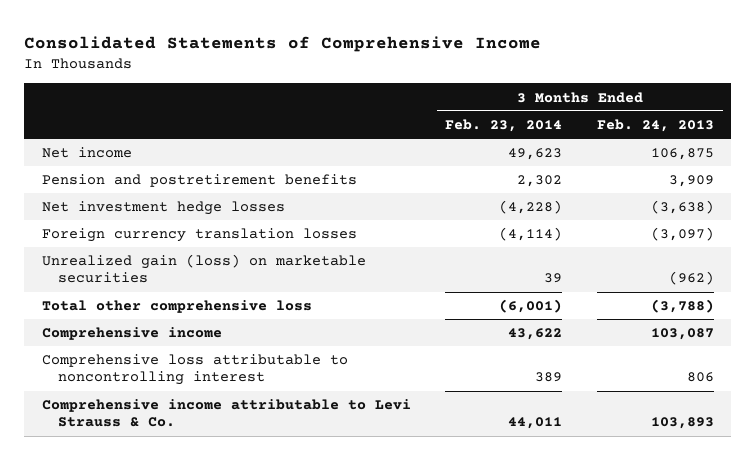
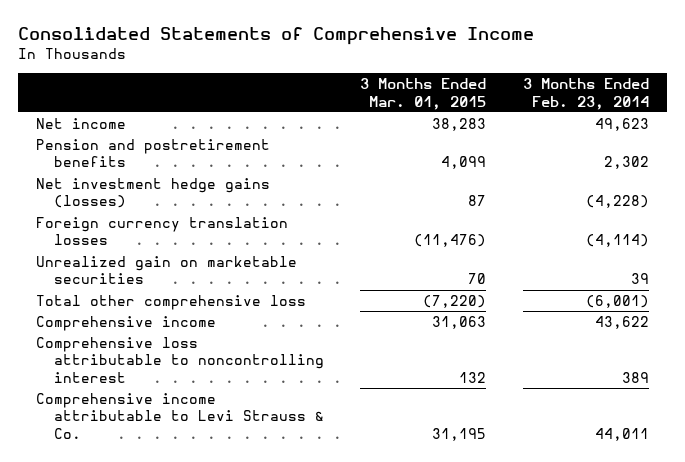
[596,118,714,132] Feb. 24, 2013 -> none
none -> [360,78,487,110] 3 Months Ended Mar. 01, 2015
[41,201,285,216] Net investment hedge losses -> [36,178,271,209] Net investment hedge gains (losses)
[41,254,366,284] Unrealized gain (loss) on marketable securities -> [36,256,298,285] Unrealized gain on marketable securities

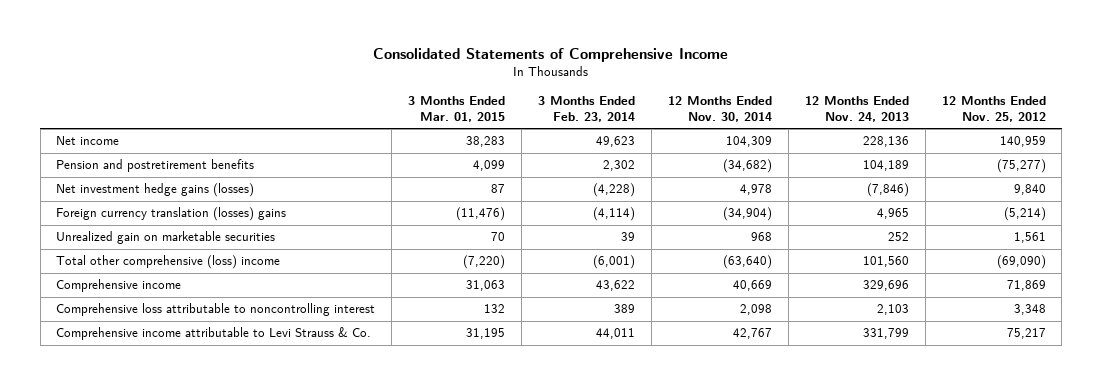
none -> [667,95,772,122] 12 Months Ended Nov. 30, 2014
none -> [804,95,909,122] 12 Months Ended Nov. 24, 2013
none -> [941,95,1046,122] 12 Months Ended Nov. 25, 2012
[36,217,289,246] Foreign currency translation losses -> [56,207,287,222] Foreign currency translation (losses) gains
[36,295,307,311] Total other comprehensive loss -> [56,255,281,270] Total other comprehensive (loss) income

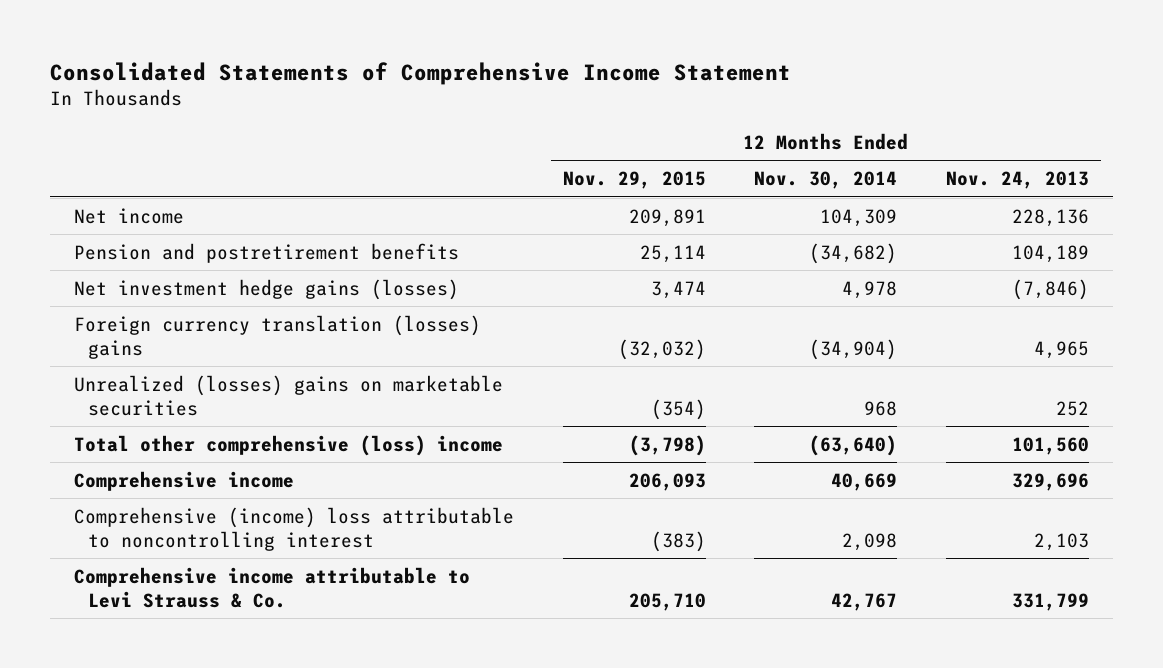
[372,48,728,63] Consolidated Statements of Comprehensive Income -> [50,61,792,85] Consolidated Statements of Comprehensive Income Statement
[408,95,506,122] 3 Months Ended Mar. 01, 2015 -> none
[538,95,636,122] 3 Months Ended Feb. 23, 2014 -> none
[941,95,1046,122] 12 Months Ended Nov. 25, 2012 -> none
none -> [562,171,706,190] Nov. 29, 2015
[56,231,276,245] Unrealized gain on marketable securities -> [74,374,504,416] Unrealized (losses) gains on marketable securities
[56,303,376,317] Comprehensive loss attributable to noncontrolling interest -> [74,506,515,551] Comprehensive (income) loss attributable to noncontrolling interest

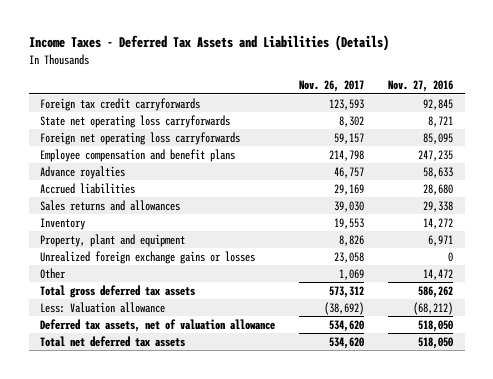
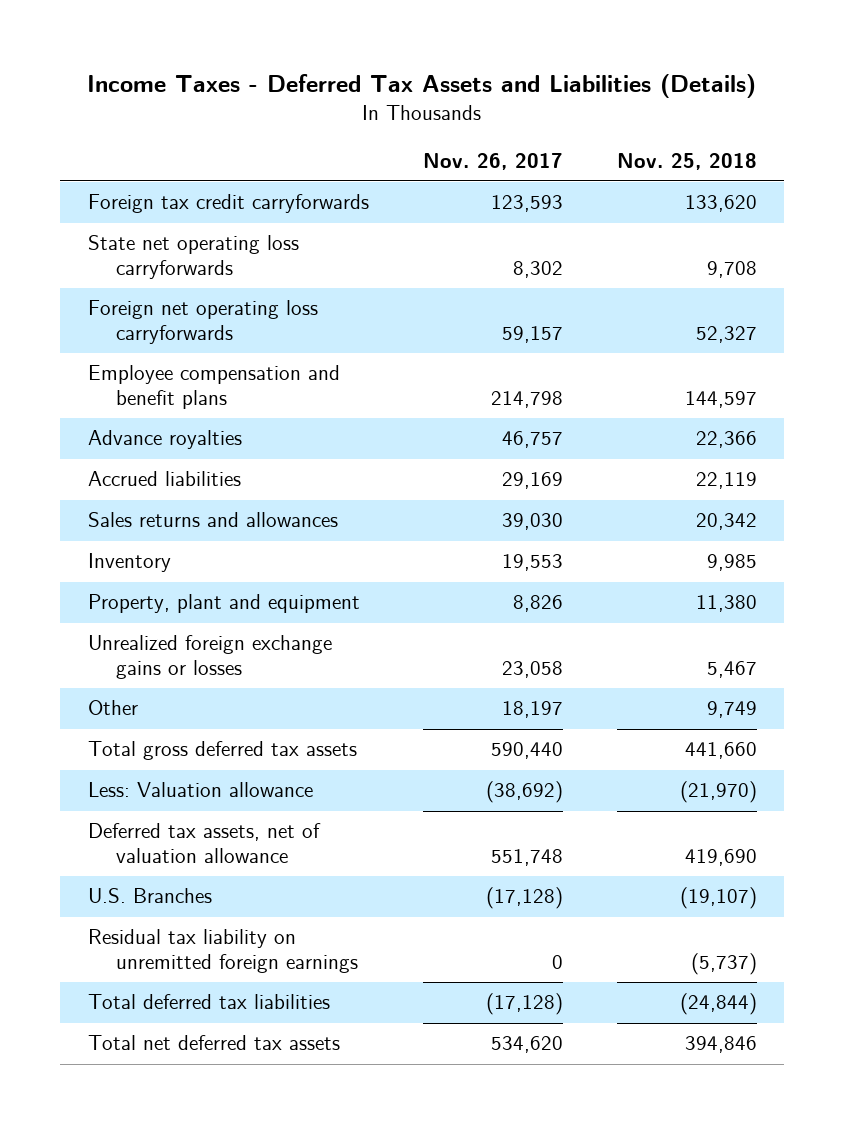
[387,80,453,93] Nov. 27, 2016 -> none
none -> [617,152,758,170] Nov. 25, 2018
[339,268,365,280] 1,069 -> [501,701,563,719] 18,197
[329,285,365,298] 573,312 -> [490,742,563,760] 590,440
[329,319,365,332] 534,620 -> [490,849,563,867] 551,748
none -> [87,888,212,904] U.S. Branches
none -> [87,929,358,974] Residual tax liability on unremitted foreign earnings
none -> [87,994,330,1010] Total deferred tax liabilities

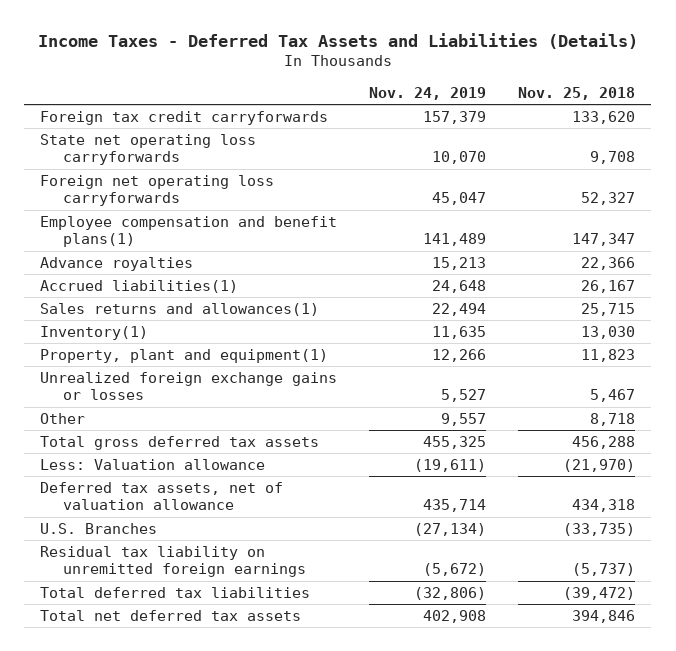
[422,152,563,170] Nov. 26, 2017 -> none
none -> [369,86,487,100] Nov. 24, 2019
[87,365,340,410] Employee compensation and benefit plans -> [40,215,338,248] Employee compensation and benefit plans(1)
[685,391,758,409] 144,597 -> [572,233,636,247] 147,347
[87,471,241,487] Accrued liabilities -> [40,279,239,293] Accrued liabilities(1)
[696,472,758,490] 22,119 -> [581,279,636,293] 26,167
[87,512,338,528] Sales returns and allowances -> [40,302,320,316] Sales returns and allowances(1)
[696,513,758,531] 20,342 -> [581,302,636,316] 25,715
[87,553,171,573] Inventory -> [40,325,149,340] Inventory(1)
[707,554,758,572] 9,985 -> [581,325,636,339] 13,030
[87,594,360,614] Property, plant and equipment -> [40,348,329,363] Property, plant and equipment(1)
[696,595,758,613] 11,380 -> [581,348,636,362] 11,823
[707,701,758,719] 9,749 -> [590,412,636,426] 8,718
[685,742,758,760] 441,660 -> [572,435,636,449] 456,288
[685,849,758,867] 419,690 -> [572,499,636,513] 434,318
[680,887,758,910] (19,107) -> [563,522,636,536] (33,735)
[680,993,758,1016] (24,844) -> [563,586,636,600] (39,472)

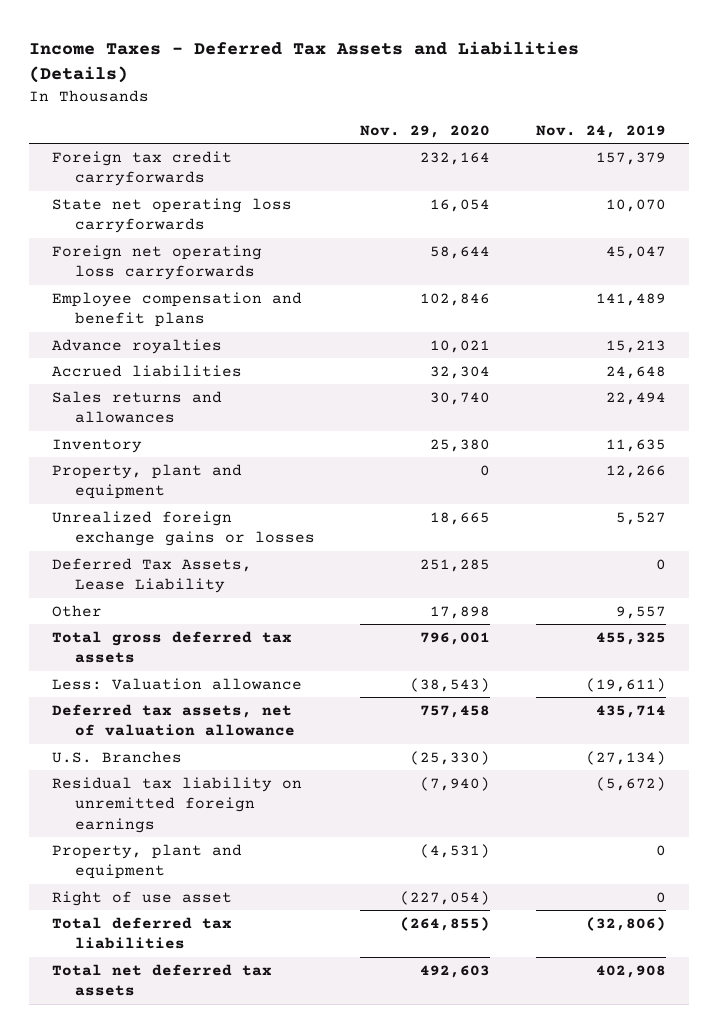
[518,86,636,100] Nov. 25, 2018 -> none
none -> [360,125,491,139] Nov. 29, 2020
[40,215,338,248] Employee compensation and benefit plans(1) -> [51,291,302,328] Employee compensation and benefit plans
[40,279,239,293] Accrued liabilities(1) -> [51,364,242,377] Accrued liabilities
[40,302,320,316] Sales returns and allowances(1) -> [51,390,222,424] Sales returns and allowances
[40,325,149,340] Inventory(1) -> [51,438,142,453] Inventory
[40,348,329,363] Property, plant and equipment(1) -> [51,463,242,500] Property, plant and equipment
none -> [51,557,252,594] Deferred Tax Assets, Lease Liability
none -> [51,843,242,880] Property, plant and equipment
none -> [51,890,232,906] Right of use asset

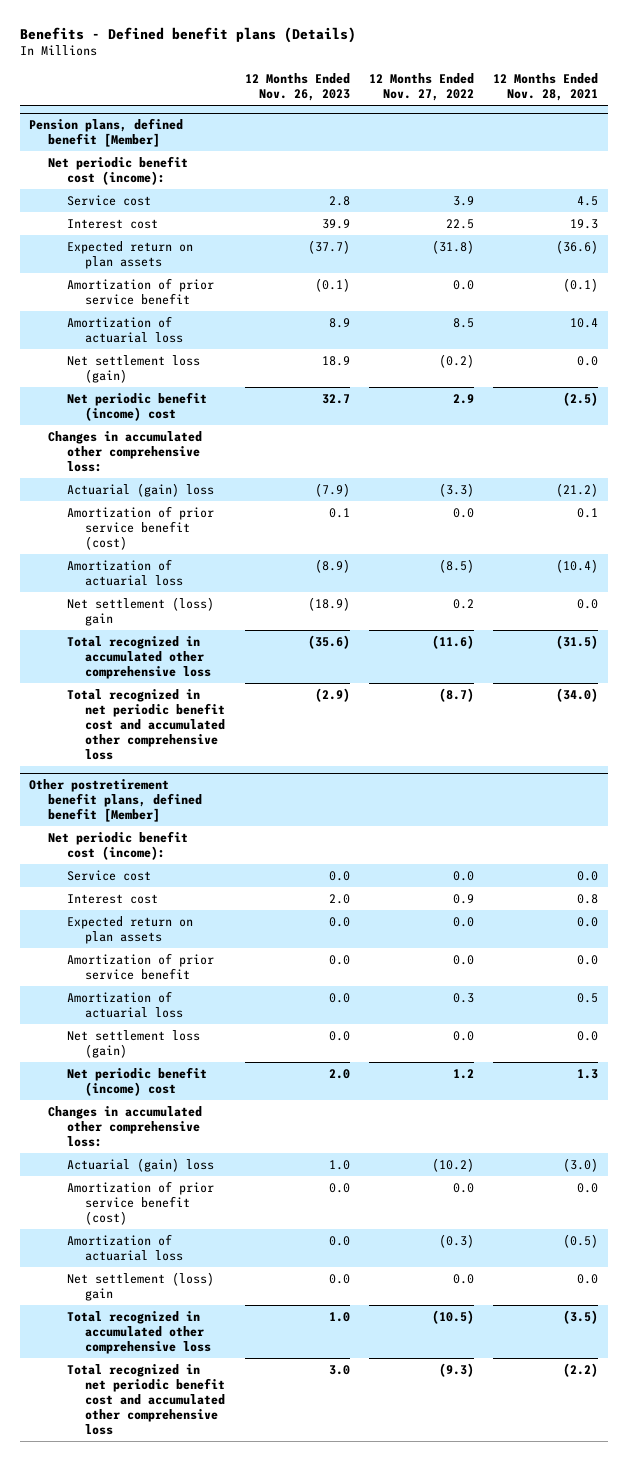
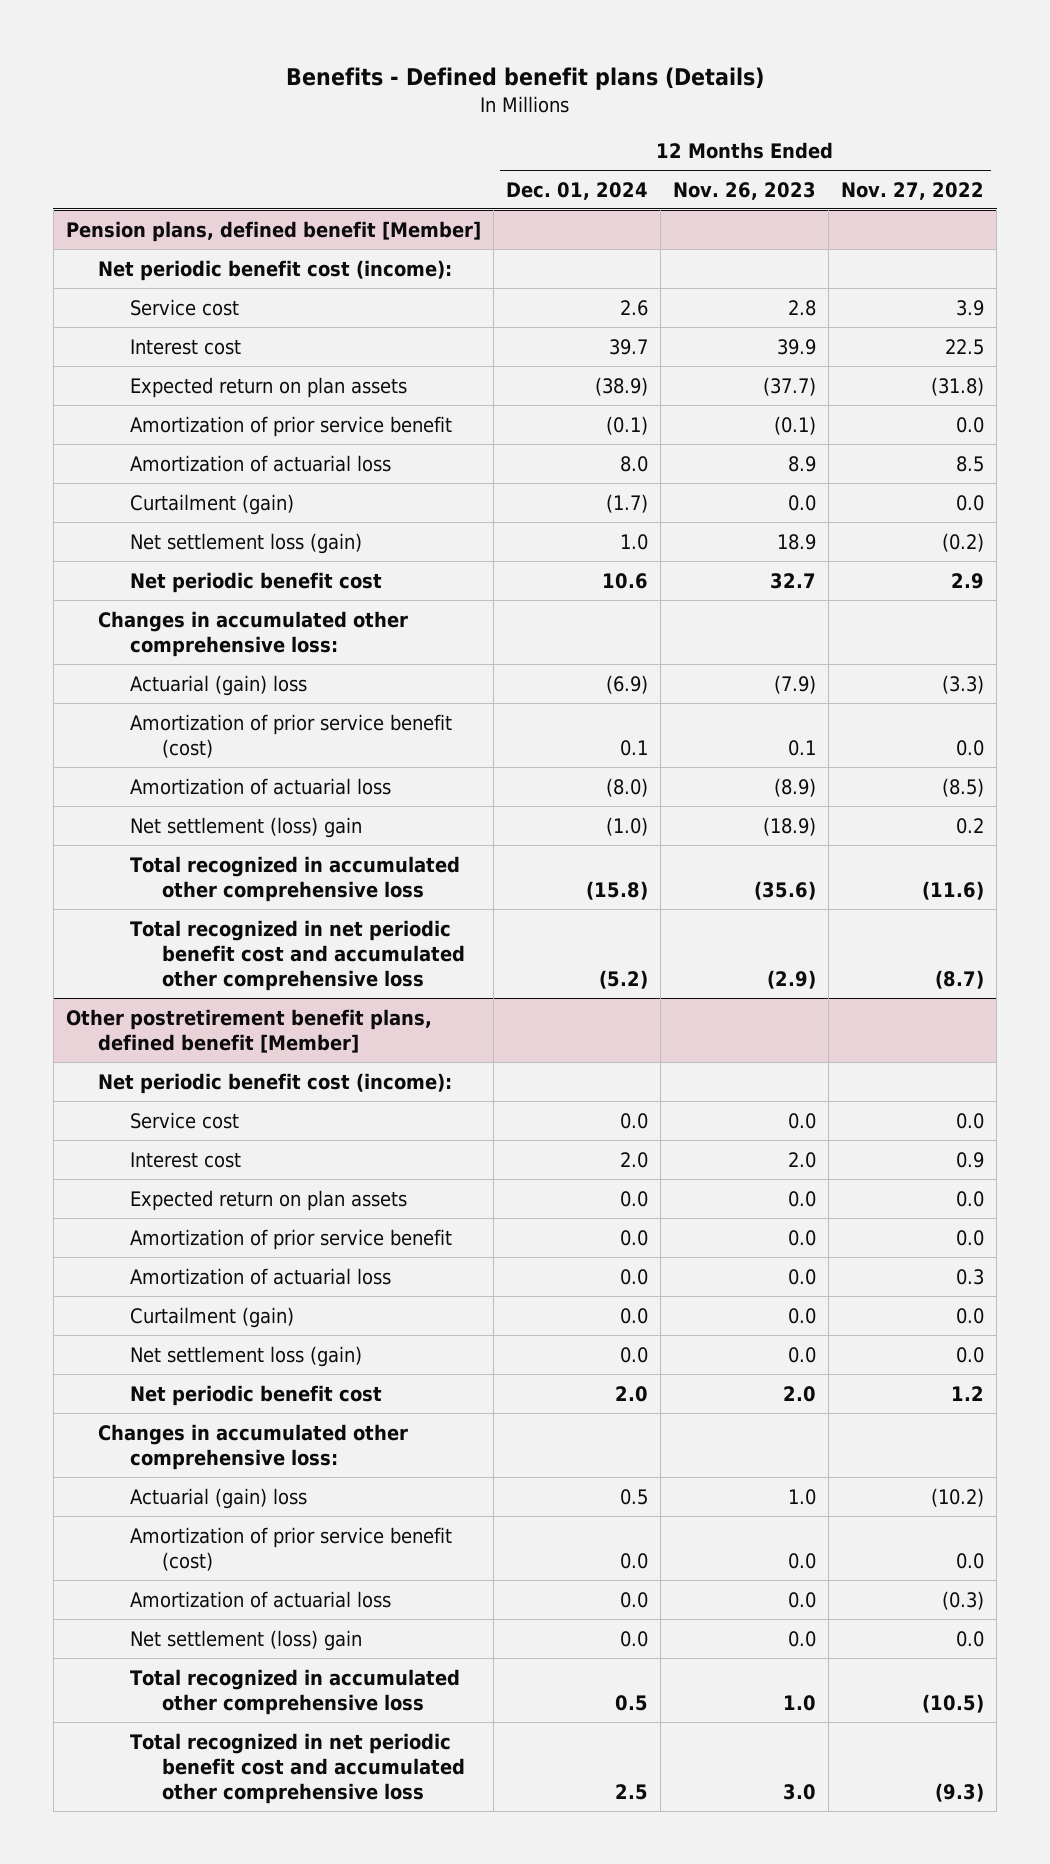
[493,73,599,102] 12 Months Ended Nov. 28, 2021 -> none
none -> [506,181,649,200] Dec. 01, 2024
none -> [129,493,294,515] Curtailment (gain)
[66,391,207,421] Net periodic benefit (income) cost -> [129,571,382,593] Net periodic benefit cost
none -> [129,1306,294,1328] Curtailment (gain)
[66,1066,207,1096] Net periodic benefit (income) cost -> [129,1384,382,1406] Net periodic benefit cost

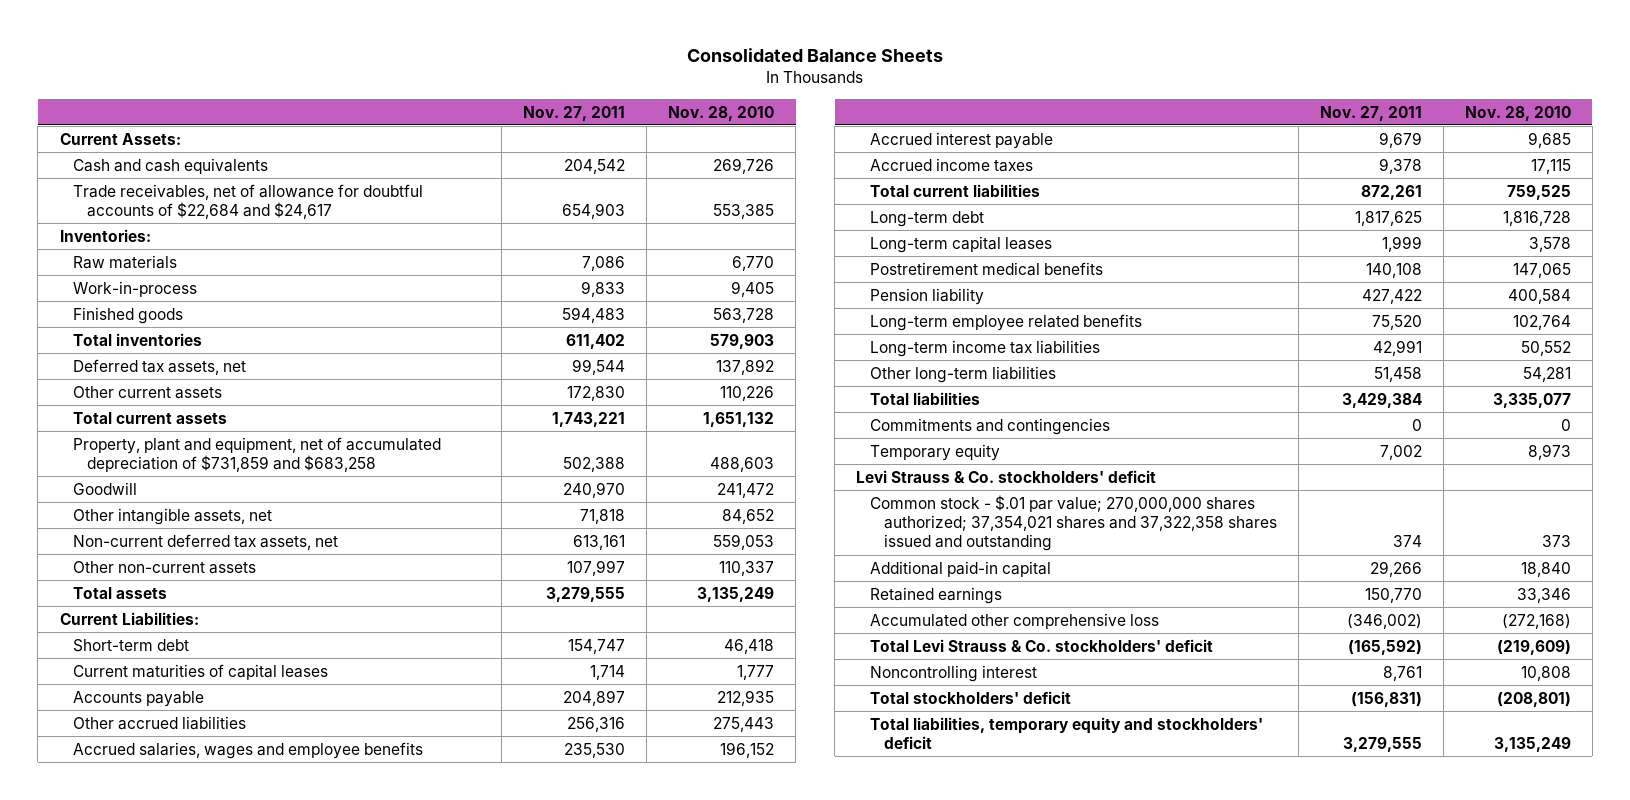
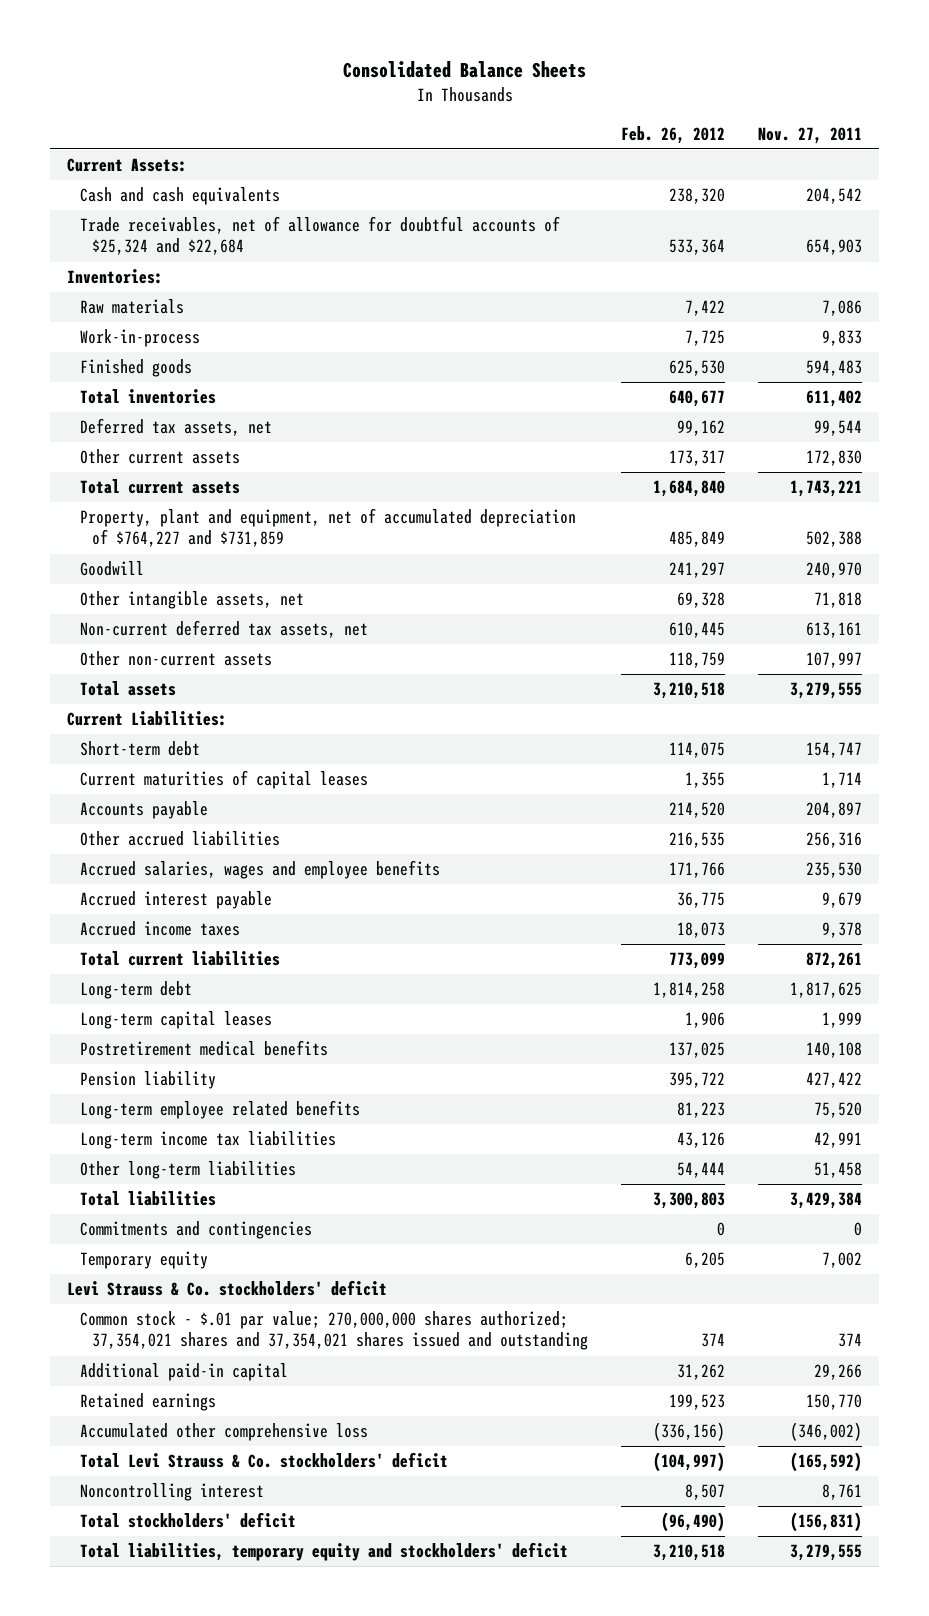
[668,105,775,121] Nov. 28, 2010 -> none
none -> [621,125,726,144] Feb. 26, 2012
[73,183,424,219] Trade receivables, net of allowance for doubtful accounts of $22,684 and $24,617 -> [79,216,560,256] Trade receivables, net of allowance for doubtful accounts of $25,324 and $22,684
[73,436,442,472] Property, plant and equipment, net of accumulated depreciation of $731,859 and $683,258 -> [79,508,576,548] Property, plant and equipment, net of accumulated depreciation of $764,227 and $731,859
[869,494,1277,552] Common stock - $.01 par value; 270,000,000 shares authorized; 37,354,021 shares and 37,322,358 shares issued and outstanding -> [79,1311,589,1351] Common stock - $.01 par value; 270,000,000 shares authorized; 37,354,021 shares and 37,354,021 shares issued and outstanding

